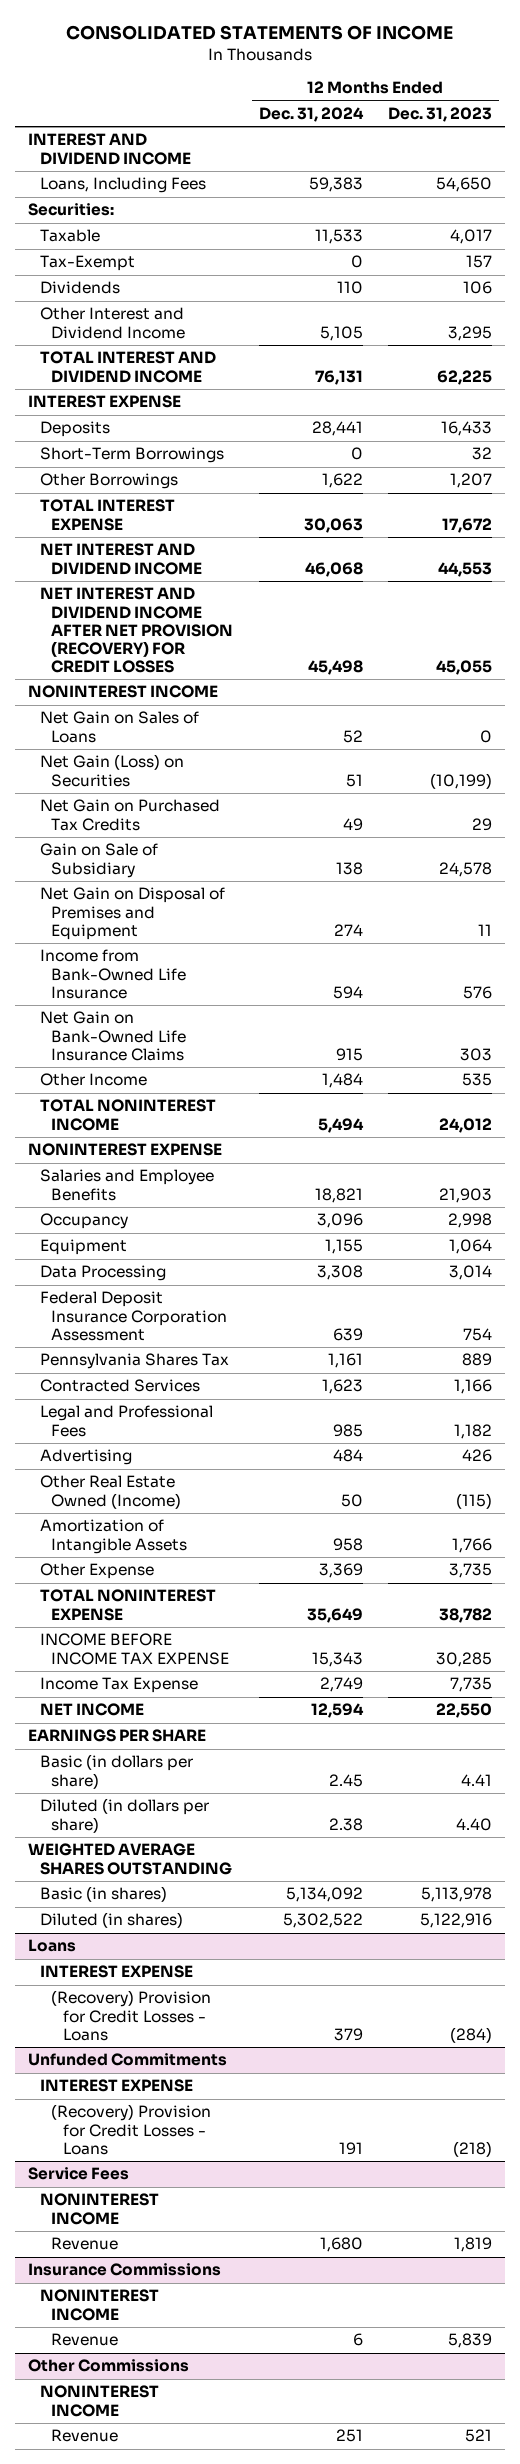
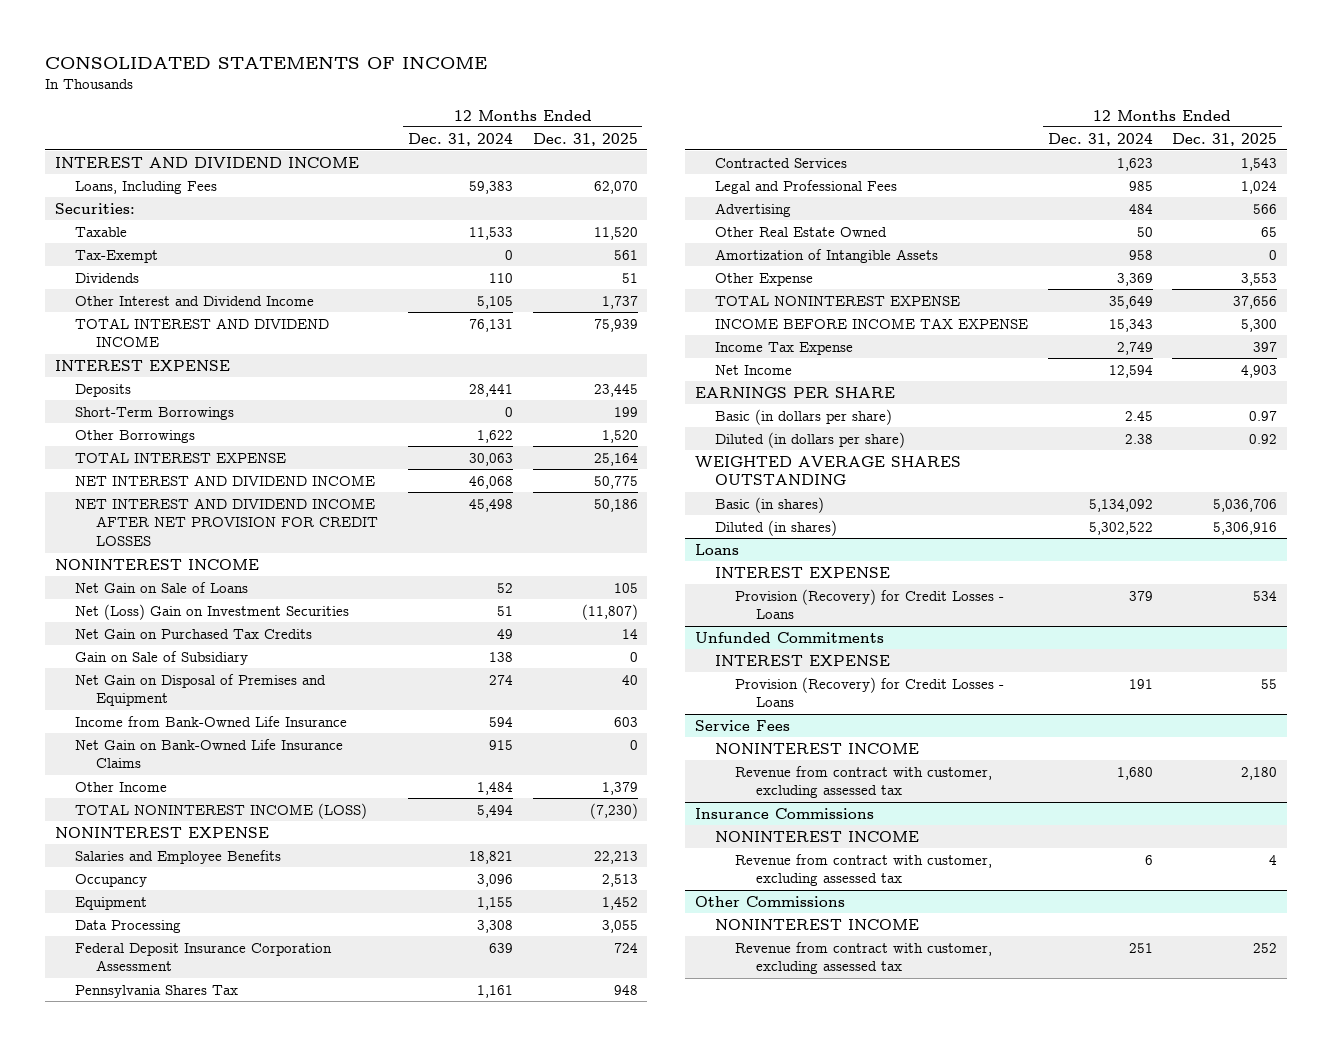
[388,107,493,123] Dec. 31, 2023 -> none
none -> [532,132,638,146] Dec. 31, 2025
[39,587,234,673] NET INTEREST AND DIVIDEND INCOME AFTER NET PROVISION (RECOVERY) FOR CREDIT LOSSES -> [75,497,378,547] NET INTEREST AND DIVIDEND INCOME AFTER NET PROVISION FOR CREDIT LOSSES
[39,711,199,743] Net Gain on Sales of Loans -> [75,581,249,593] Net Gain on Sale of Loans
[39,754,184,787] Net Gain (Loss) on Securities -> [75,603,350,620] Net (Loss) Gain on Investment Securities
[39,1099,216,1131] TOTAL NONINTEREST INCOME -> [75,802,368,819] TOTAL NONINTEREST INCOME (LOSS)
[39,1475,182,1509] Other Real Estate Owned (Income) -> [714,226,887,237] Other Real Estate Owned
[39,1703,144,1717] NET INCOME -> [714,364,792,375] Net Income
[51,1990,212,2041] (Recovery) Provision for Credit Losses - Loans -> [735,588,1005,620] Provision (Recovery) for Credit Losses - Loans
[51,2104,212,2155] (Recovery) Provision for Credit Losses - Loans -> [735,676,1005,708] Provision (Recovery) for Credit Losses - Loans
[51,2237,119,2251] Revenue -> [735,765,993,799] Revenue from contract with customer, excluding assessed tax
[51,2333,119,2347] Revenue -> [735,853,993,887] Revenue from contract with customer, excluding assessed tax
[51,2429,119,2443] Revenue -> [735,941,993,975] Revenue from contract with customer, excluding assessed tax

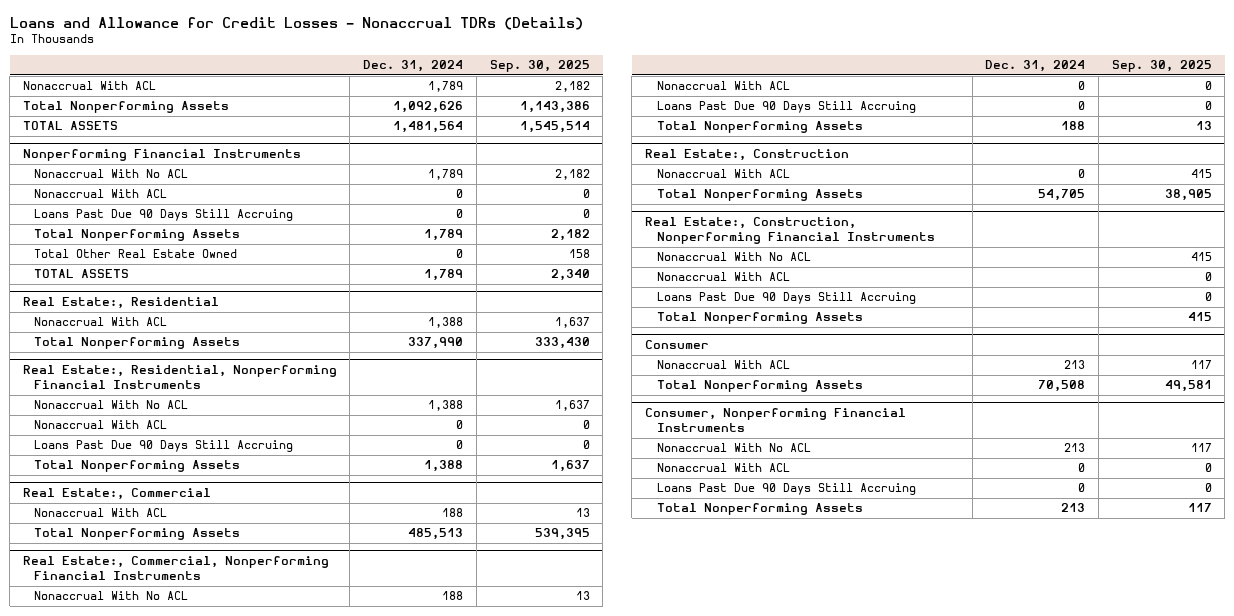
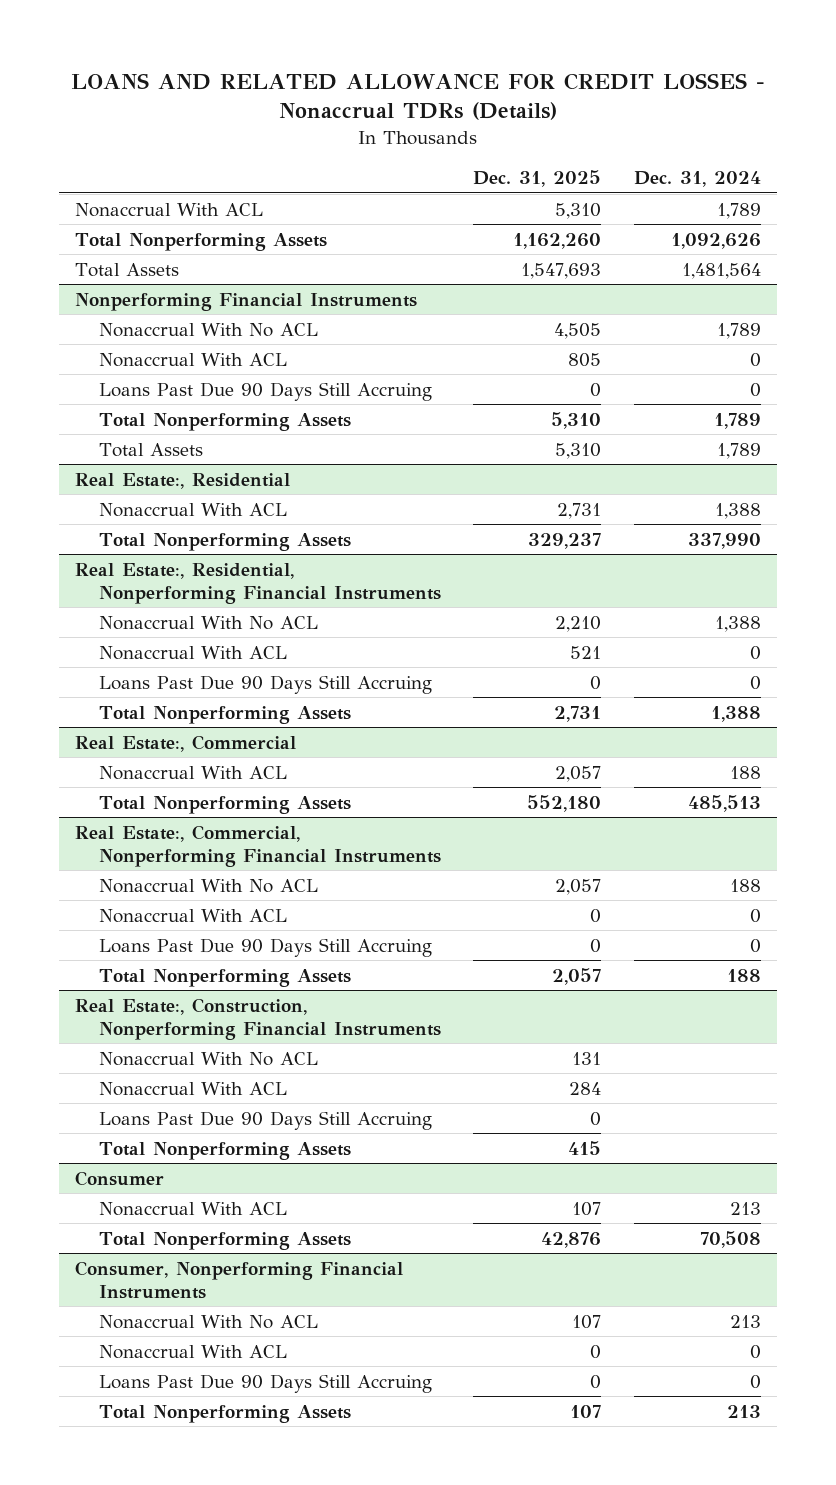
[9,16,583,30] Loans and Allowance for Credit Losses - Nonaccrual TDRs (Details) -> [71,72,766,120] LOANS AND RELATED ALLOWANCE FOR CREDIT LOSSES - Nonaccrual TDRs (Details)
[489,60,590,73] Sep. 30, 2025 -> none
none -> [473,170,602,188] Dec. 31, 2025
[22,121,118,131] TOTAL ASSETS -> [75,262,180,277] Total Assets
[34,249,238,259] Total Other Real Estate Owned -> none
[34,269,130,279] TOTAL ASSETS -> [99,442,204,457] Total Assets
[644,148,849,161] Real Estate:, Construction -> none
[656,169,790,179] Nonaccrual With ACL -> none
[656,189,863,202] Total Nonperforming Assets -> none

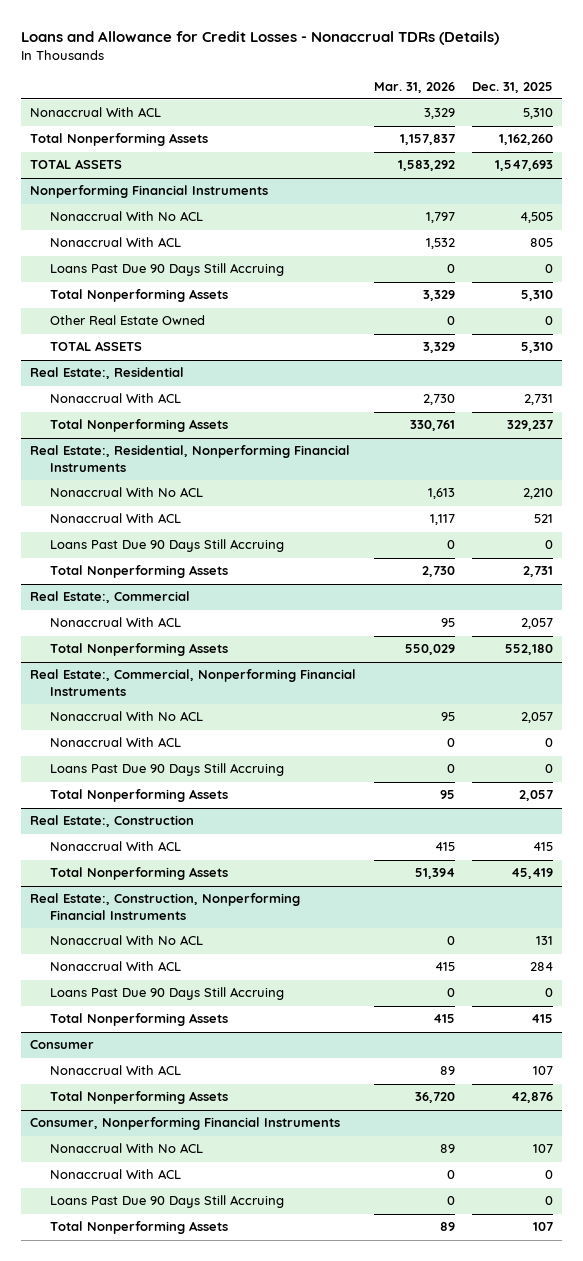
[71,72,766,120] LOANS AND RELATED ALLOWANCE FOR CREDIT LOSSES - Nonaccrual TDRs (Details) -> [21,30,500,45] Loans and Allowance for Credit Losses - Nonaccrual TDRs (Details)
[633,171,761,188] Dec. 31, 2024 -> none
none -> [373,81,455,93] Mar. 31, 2026
[75,262,180,277] Total Assets -> [30,159,123,170] TOTAL ASSETS
none -> [49,315,205,326] Other Real Estate Owned
[99,442,204,457] Total Assets -> [49,341,142,352] TOTAL ASSETS
none -> [30,815,195,828] Real Estate:, Construction
none -> [49,841,181,852] Nonaccrual With ACL
none -> [49,867,228,881] Total Nonperforming Assets

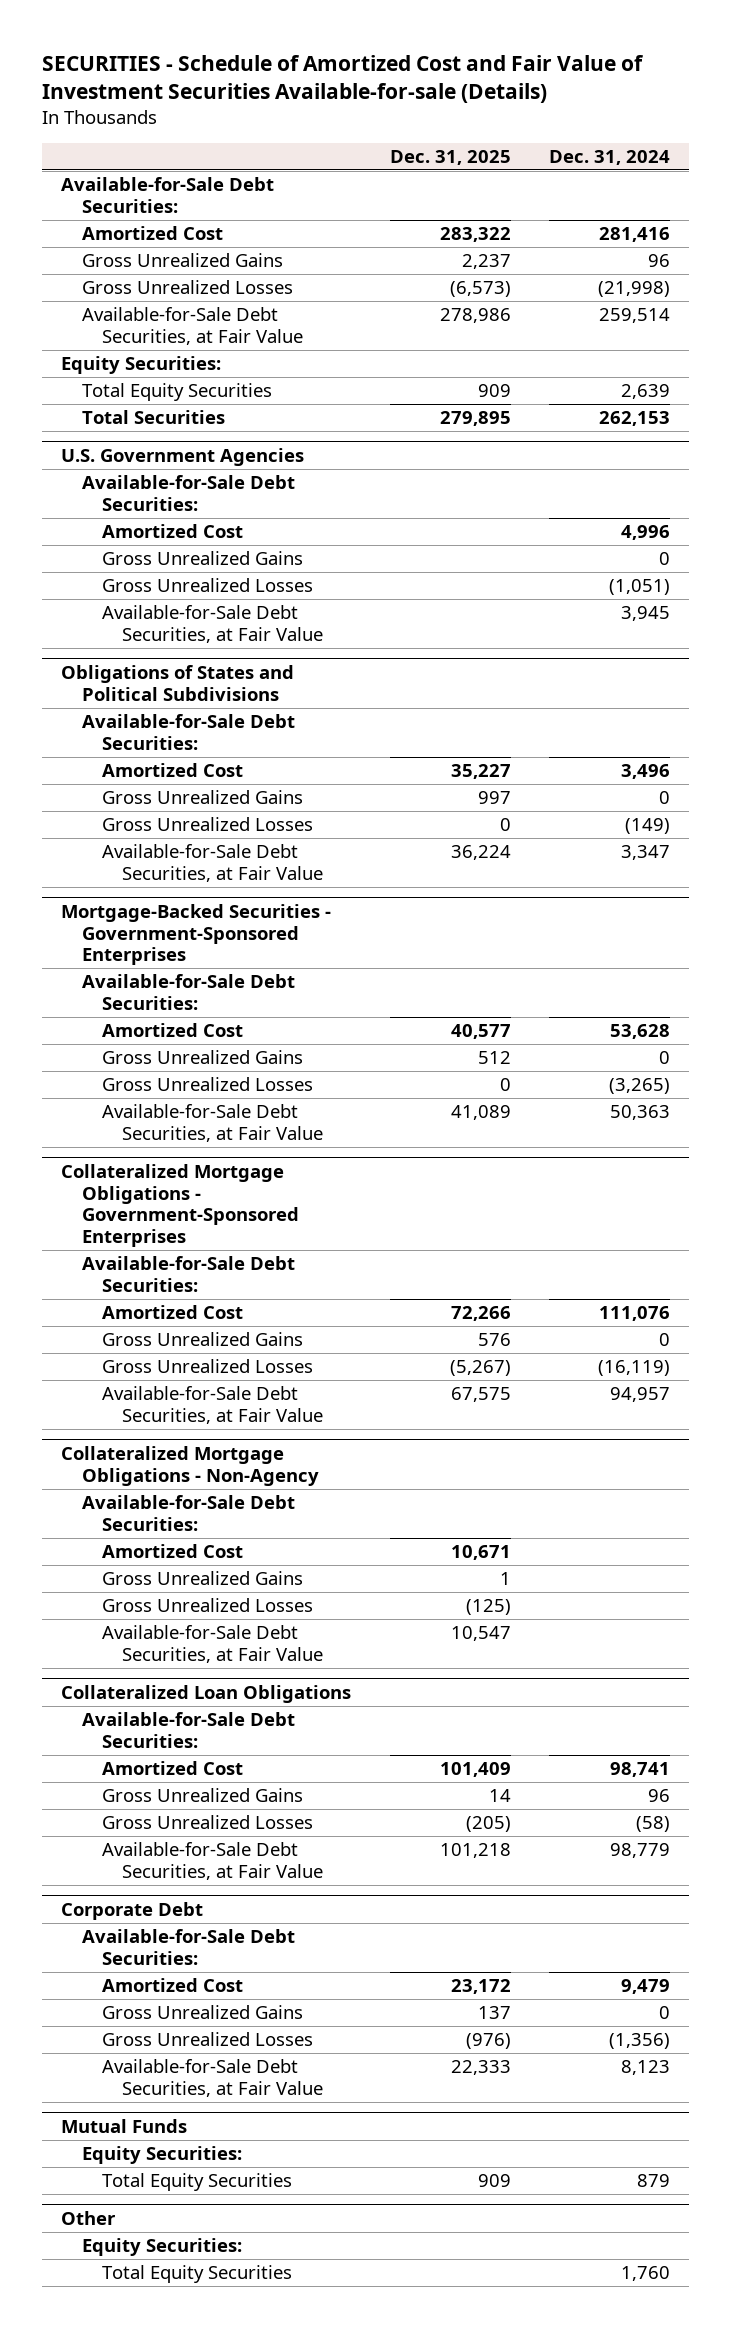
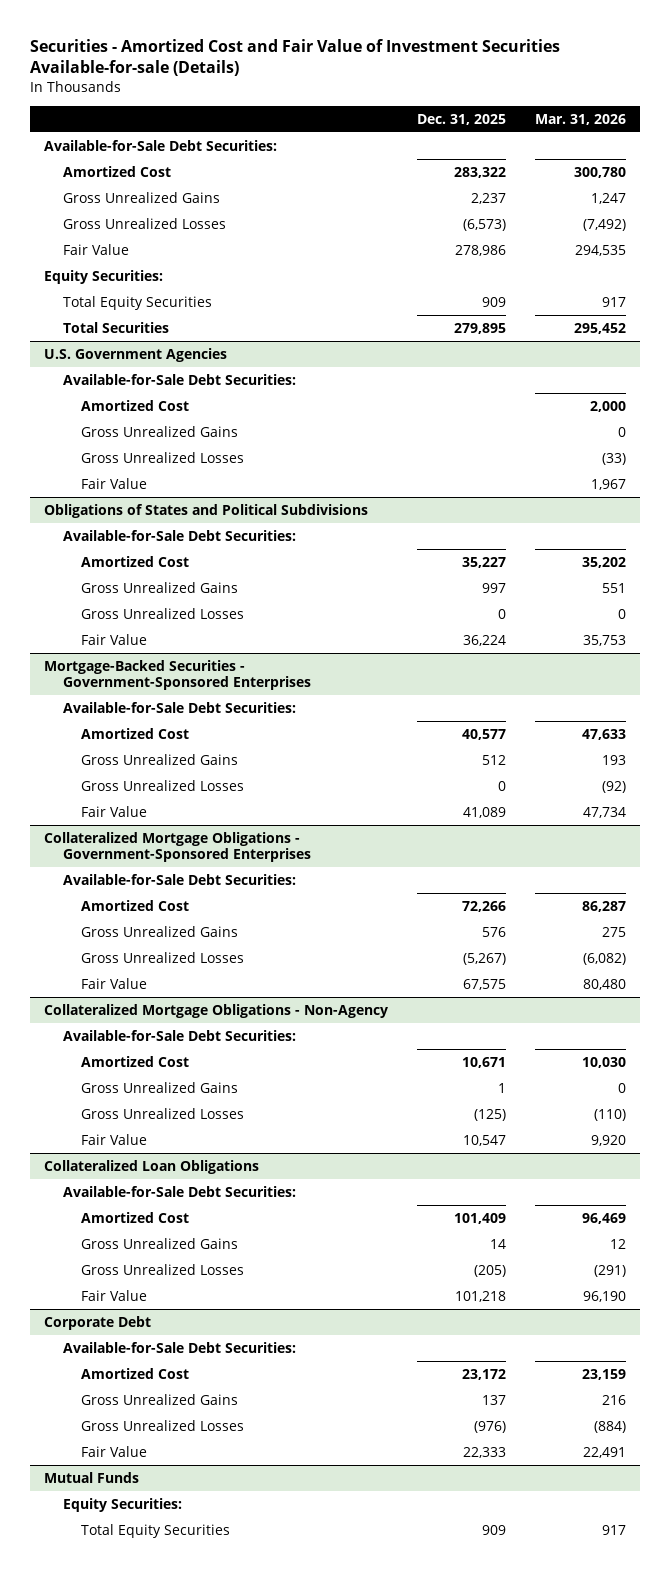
[42,54,645,104] SECURITIES - Schedule of Amortized Cost and Fair Value of Investment Securities Available-for-sale (Details) -> [30,38,561,77] Securities - Amortized Cost and Fair Value of Investment Securities Available-for-sale (Details)
[549,149,671,165] Dec. 31, 2024 -> none
none -> [534,113,626,125] Mar. 31, 2026
[81,307,303,345] Available-for-Sale Debt Securities, at Fair Value -> [62,243,129,255] Fair Value
[101,605,324,643] Available-for-Sale Debt Securities, at Fair Value -> [80,477,147,489] Fair Value
[101,844,324,882] Available-for-Sale Debt Securities, at Fair Value -> [80,633,147,645] Fair Value
[101,1104,324,1142] Available-for-Sale Debt Securities, at Fair Value -> [80,805,147,817] Fair Value
[101,1386,324,1424] Available-for-Sale Debt Securities, at Fair Value -> [80,977,147,989] Fair Value
[101,1625,324,1663] Available-for-Sale Debt Securities, at Fair Value -> [80,1133,147,1145] Fair Value
[101,1842,324,1880] Available-for-Sale Debt Securities, at Fair Value -> [80,1289,147,1301] Fair Value
[101,2059,324,2097] Available-for-Sale Debt Securities, at Fair Value -> [80,1445,147,1457] Fair Value
[61,2211,117,2226] Other -> none
[81,2238,242,2257] Equity Securities: -> none
[101,2265,292,2284] Total Equity Securities -> none

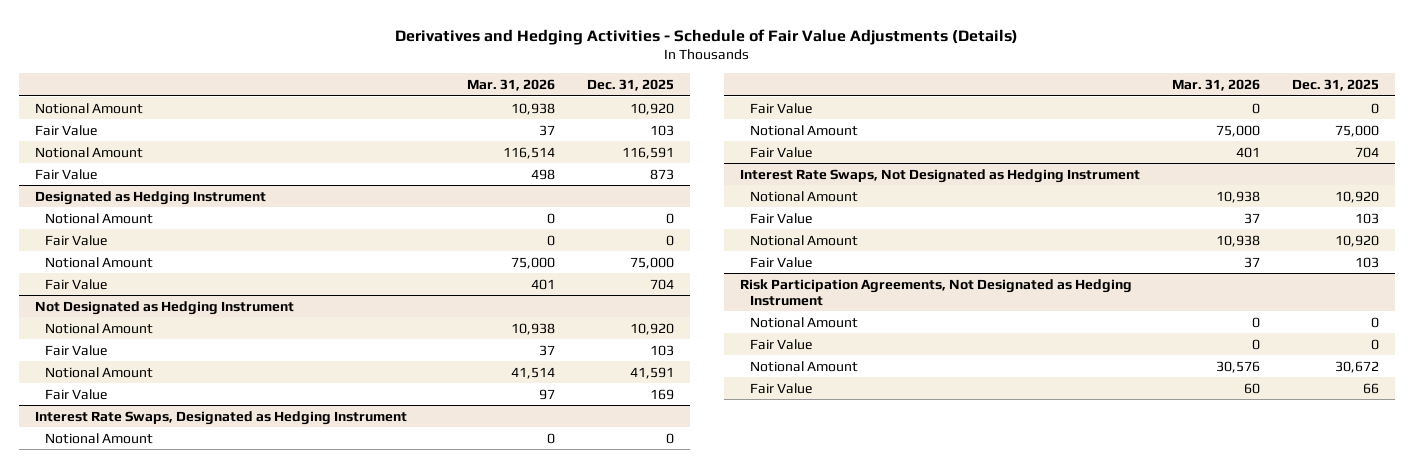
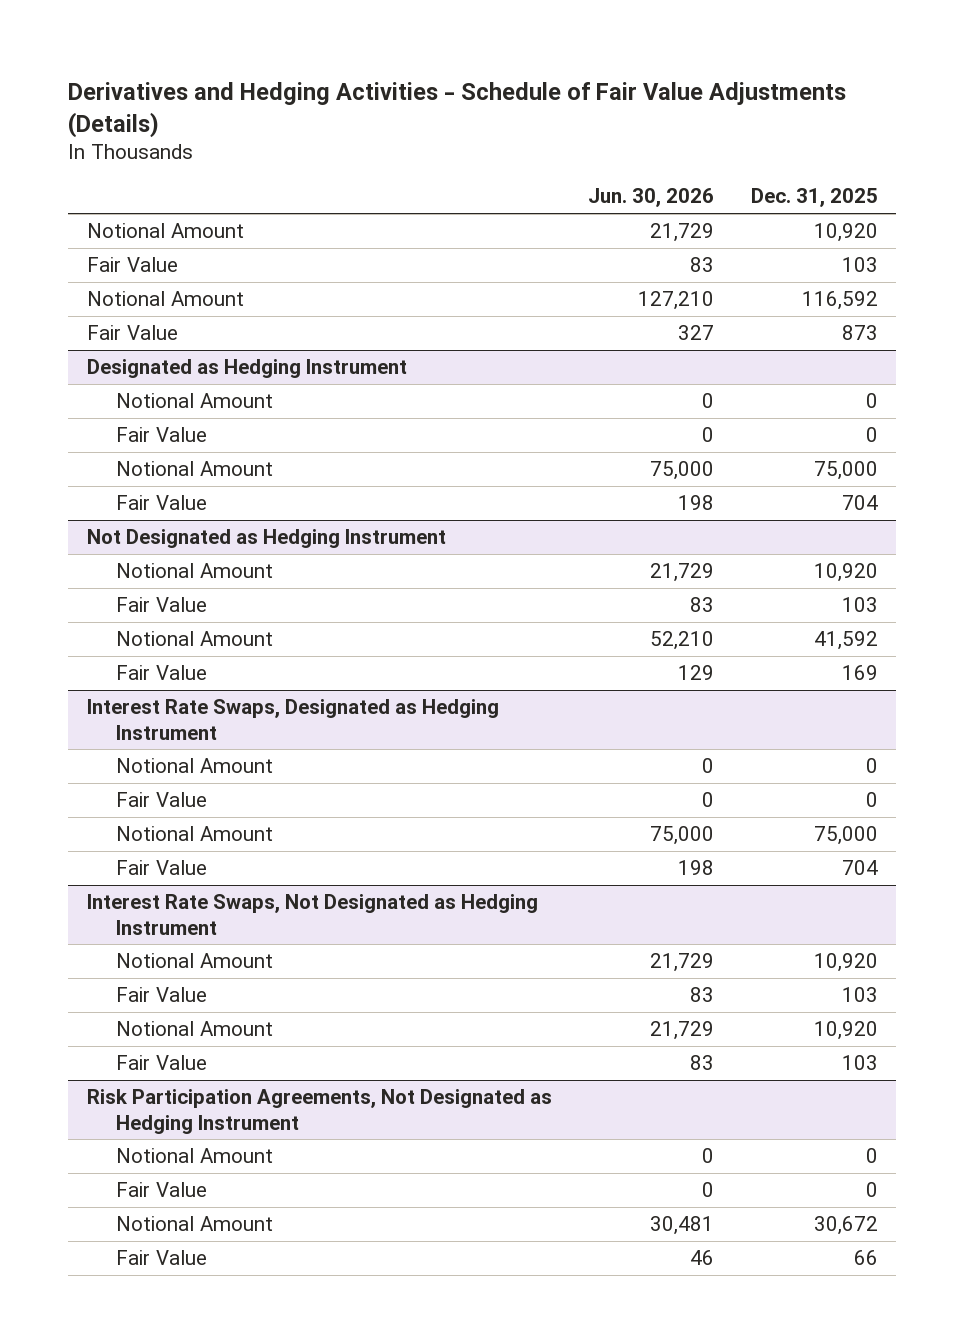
[466,78,555,91] Mar. 31, 2026 -> none
none -> [588,188,715,208] Jun. 30, 2026
[621,146,674,159] 116,591 -> [801,291,878,311] 116,592
[629,366,674,379] 41,591 -> [813,631,878,651] 41,592

